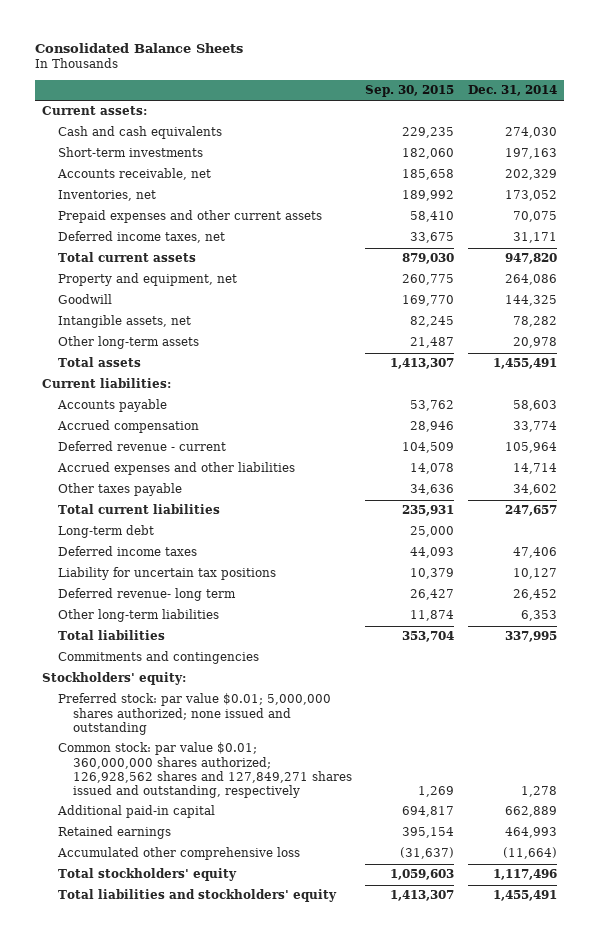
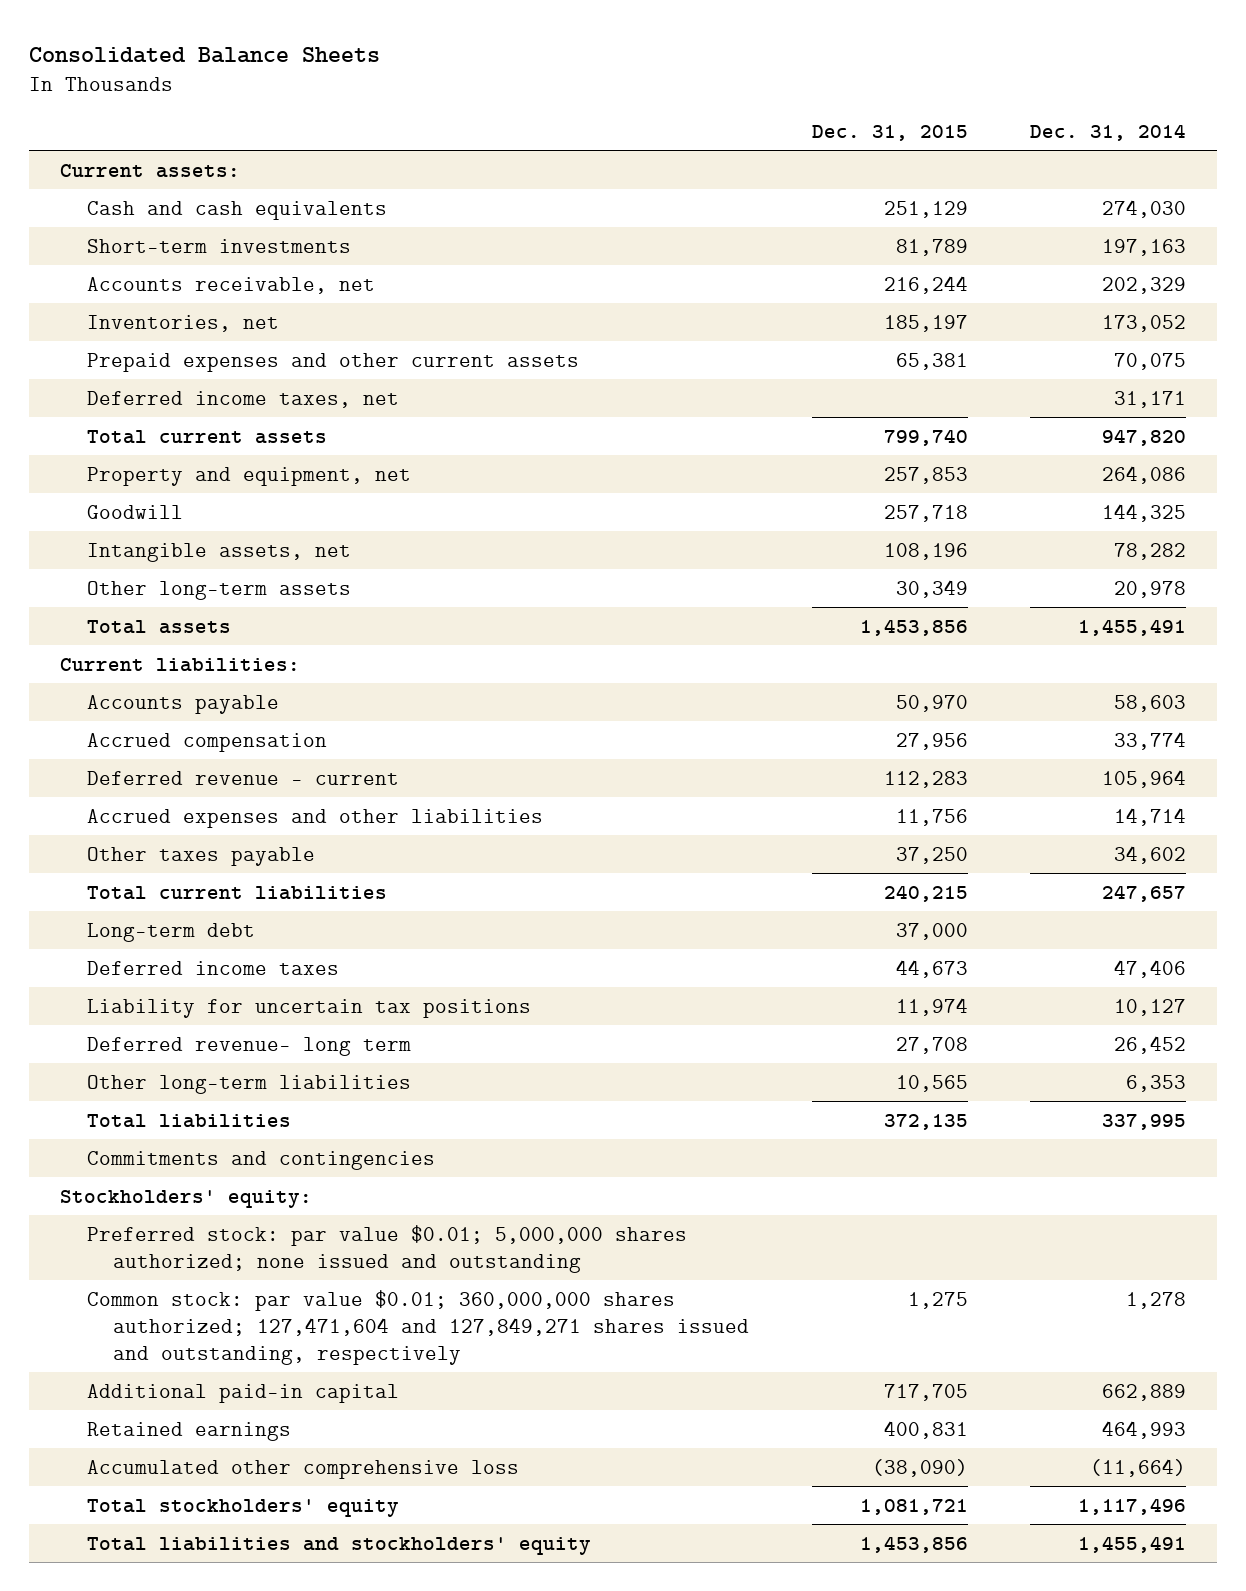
[365,85,455,98] Sep. 30, 2015 -> none
none -> [811,124,968,141] Dec. 31, 2015
[57,742,352,798] Common stock: par value $0.01; 360,000,000 shares authorized; 126,928,562 shares and 127,849,271 shares issued and outstanding, respectively -> [86,1289,750,1365] Common stock: par value $0.01; 360,000,000 shares authorized; 127,471,604 and 127,849,271 shares issued and outstanding, respectively

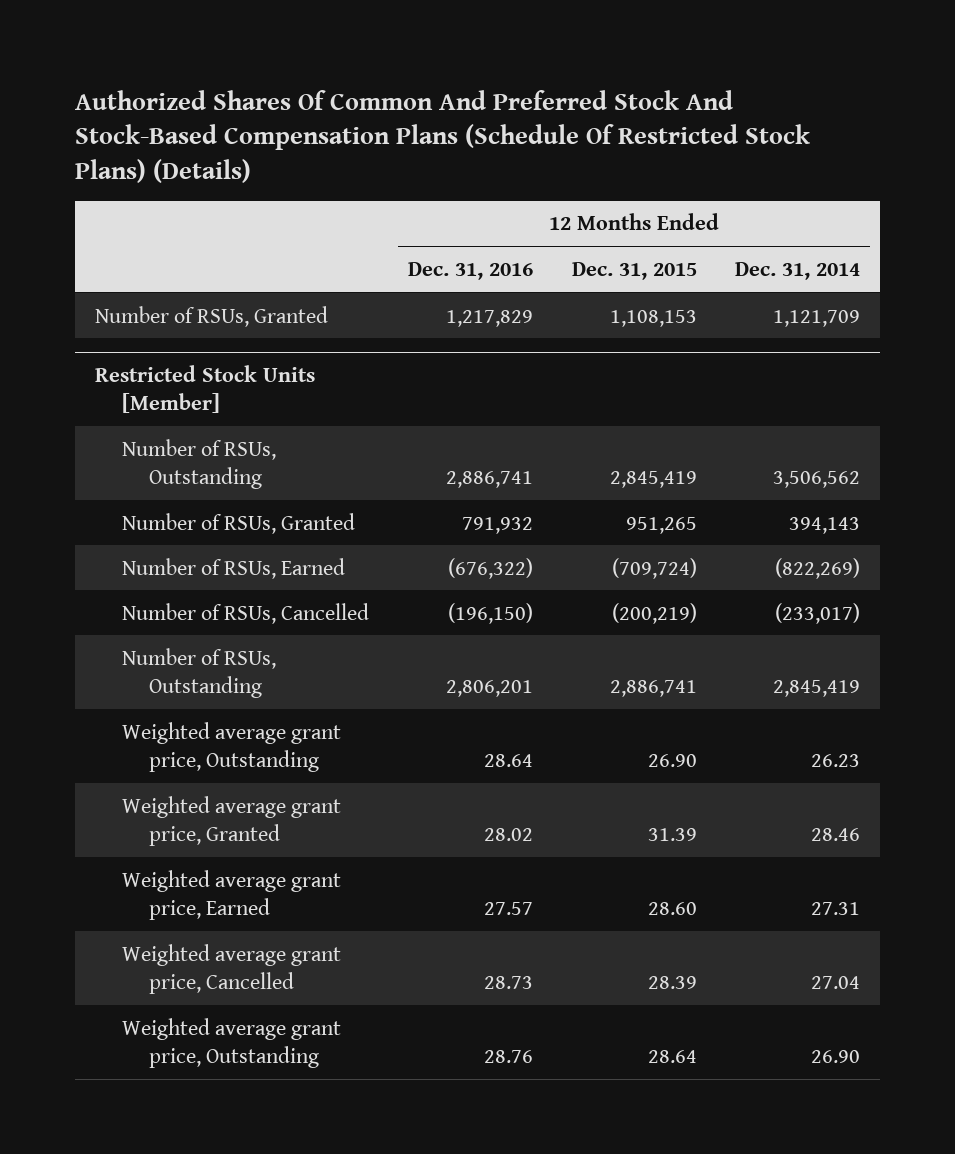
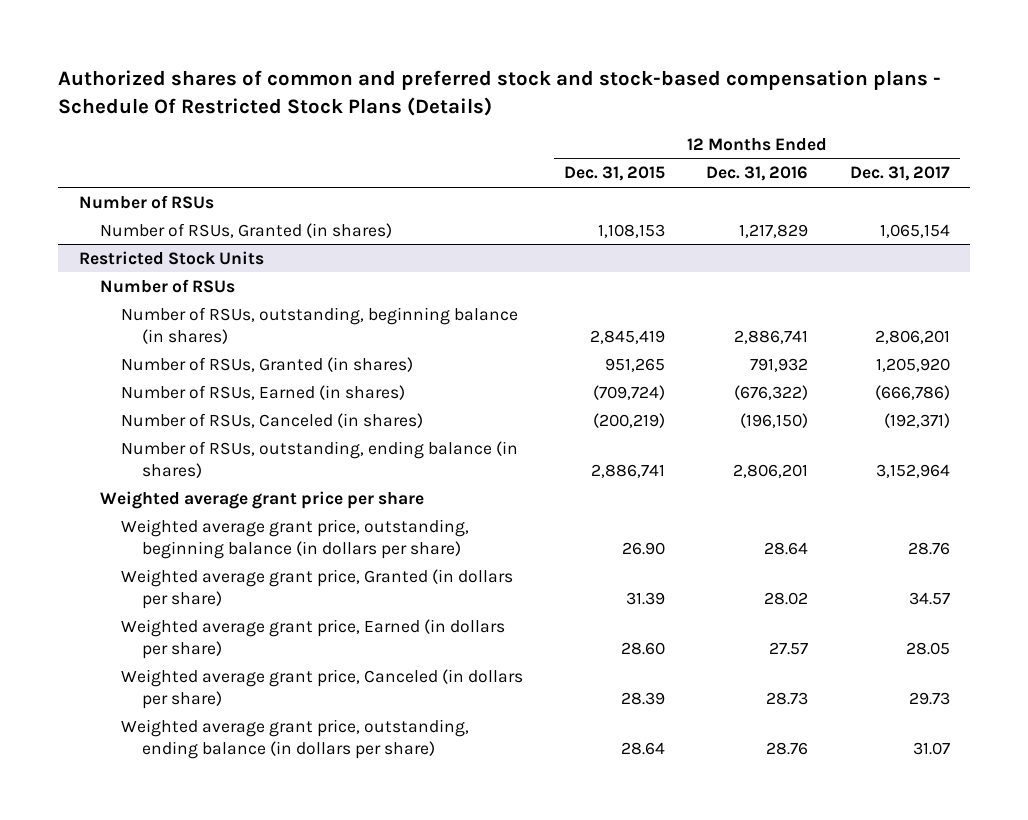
[75,89,811,183] Authorized Shares Of Common And Preferred Stock And Stock-Based Compensation Plans (Schedule Of Restricted Stock Plans) (Details) -> [57,70,941,116] Authorized shares of common and preferred stock and stock-based compensation plans - Schedule Of Restricted Stock Plans (Details)
[735,261,861,280] Dec. 31, 2014 -> none
none -> [849,166,950,182] Dec. 31, 2017
none -> [78,194,214,209] Number of RSUs
[94,305,328,327] Number of RSUs, Granted -> [99,222,392,238] Number of RSUs, Granted (in shares)
[94,364,315,414] Restricted Stock Units [Member] -> [78,250,264,265] Restricted Stock Units
none -> [99,278,235,293] Number of RSUs
[122,438,277,490] Number of RSUs, Outstanding -> [120,306,518,344] Number of RSUs, outstanding, beginning balance (in shares)
[122,512,356,534] Number of RSUs, Granted -> [120,356,413,372] Number of RSUs, Granted (in shares)
[122,557,346,579] Number of RSUs, Earned -> [120,384,405,400] Number of RSUs, Earned (in shares)
[122,602,370,624] Number of RSUs, Cancelled -> [120,412,423,428] Number of RSUs, Canceled (in shares)
[122,647,277,699] Number of RSUs, Outstanding -> [120,440,518,478] Number of RSUs, outstanding, ending balance (in shares)
none -> [99,490,424,509] Weighted average grant price per share
[122,721,342,773] Weighted average grant price, Outstanding -> [120,518,469,559] Weighted average grant price, outstanding, beginning balance (in dollars per share)
[122,795,342,847] Weighted average grant price, Granted -> [120,568,513,609] Weighted average grant price, Granted (in dollars per share)
[122,869,342,921] Weighted average grant price, Earned -> [120,618,505,659] Weighted average grant price, Earned (in dollars per share)
[122,943,342,995] Weighted average grant price, Cancelled -> [120,668,523,709] Weighted average grant price, Canceled (in dollars per share)
[122,1017,342,1069] Weighted average grant price, Outstanding -> [120,718,469,759] Weighted average grant price, outstanding, ending balance (in dollars per share)

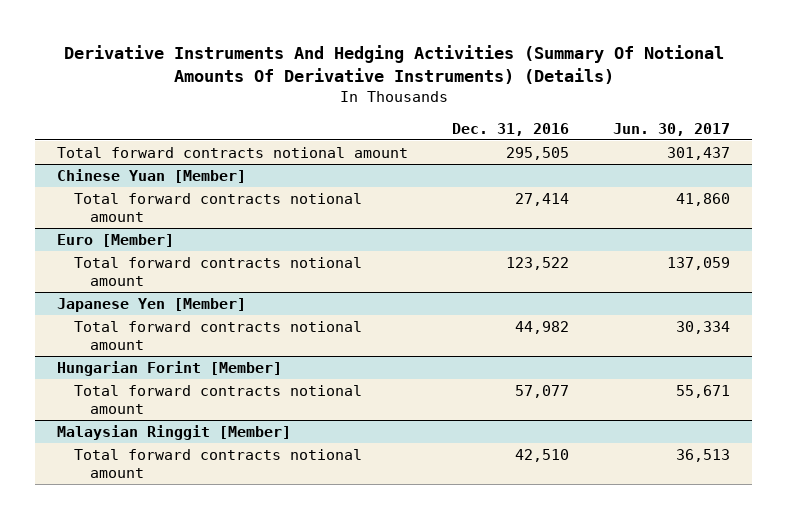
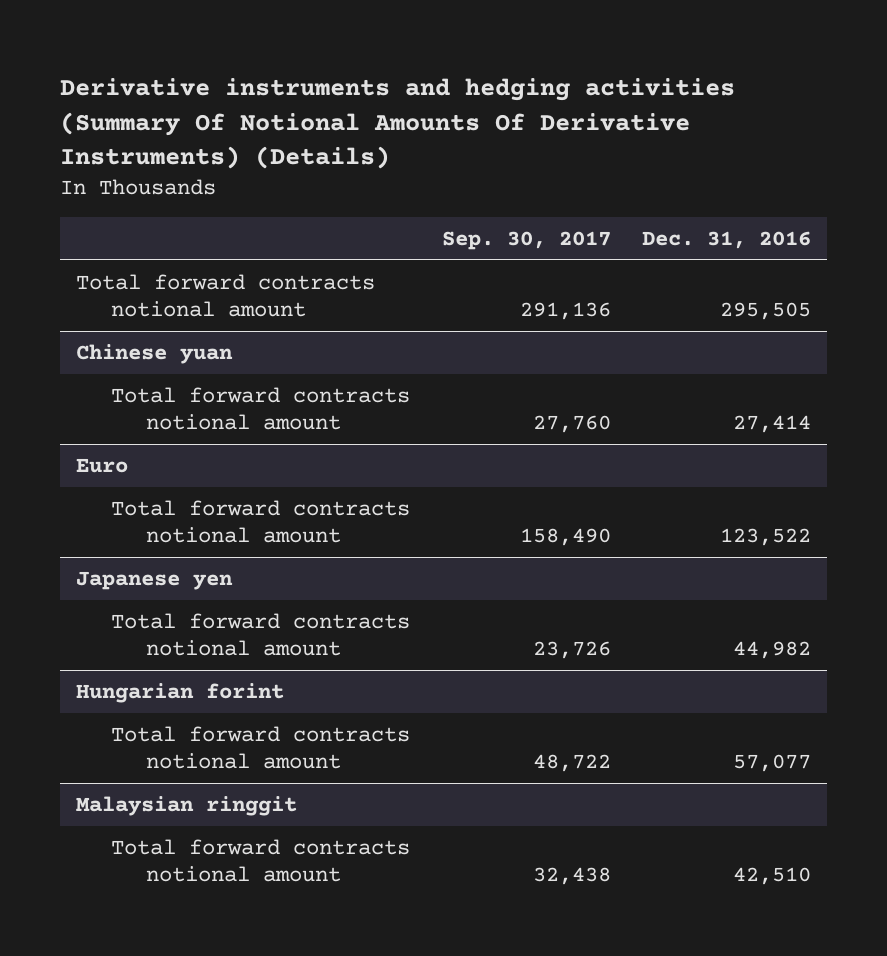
[63,44,724,84] Derivative Instruments And Hedging Activities (Summary Of Notional Amounts Of Derivative Instruments) (Details) -> [60,77,736,170] Derivative instruments and hedging activities (Summary Of Notional Amounts Of Derivative Instruments) (Details)
[613,122,731,136] Jun. 30, 2017 -> none
none -> [441,230,611,250] Sep. 30, 2017
[57,168,247,183] Chinese Yuan [Member] -> [75,343,233,364] Chinese yuan
[57,233,175,247] Euro [Member] -> [75,457,128,473] Euro
[57,297,247,312] Japanese Yen [Member] -> [75,570,233,590] Japanese yen
[57,360,283,376] Hungarian Forint [Member] -> [75,682,284,703] Hungarian forint
[57,424,292,440] Malaysian Ringgit [Member] -> [75,795,297,816] Malaysian ringgit

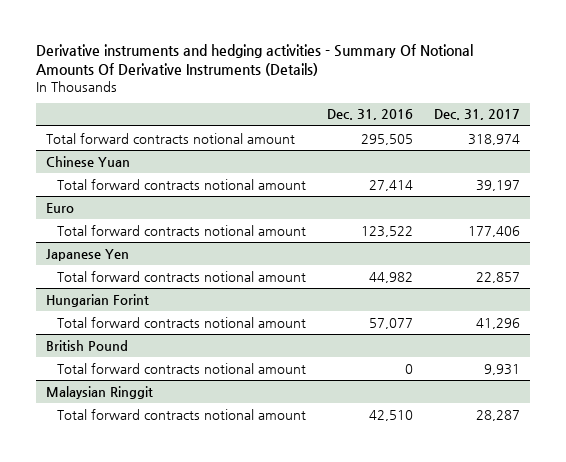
[60,77,736,170] Derivative instruments and hedging activities (Summary Of Notional Amounts Of Derivative Instruments) (Details) -> [35,43,473,77] Derivative instruments and hedging activities - Summary Of Notional Amounts Of Derivative Instruments (Details)
[441,230,611,250] Sep. 30, 2017 -> none
none -> [433,109,520,121] Dec. 31, 2017
[75,343,233,364] Chinese yuan -> [46,155,131,167] Chinese Yuan
[75,570,233,590] Japanese yen -> [46,248,130,261] Japanese Yen
[75,682,284,703] Hungarian forint -> [46,293,150,307] Hungarian Forint
none -> [46,339,129,351] British Pound
none -> [56,362,306,374] Total forward contracts notional amount
[75,795,297,816] Malaysian ringgit -> [46,385,154,399] Malaysian Ringgit

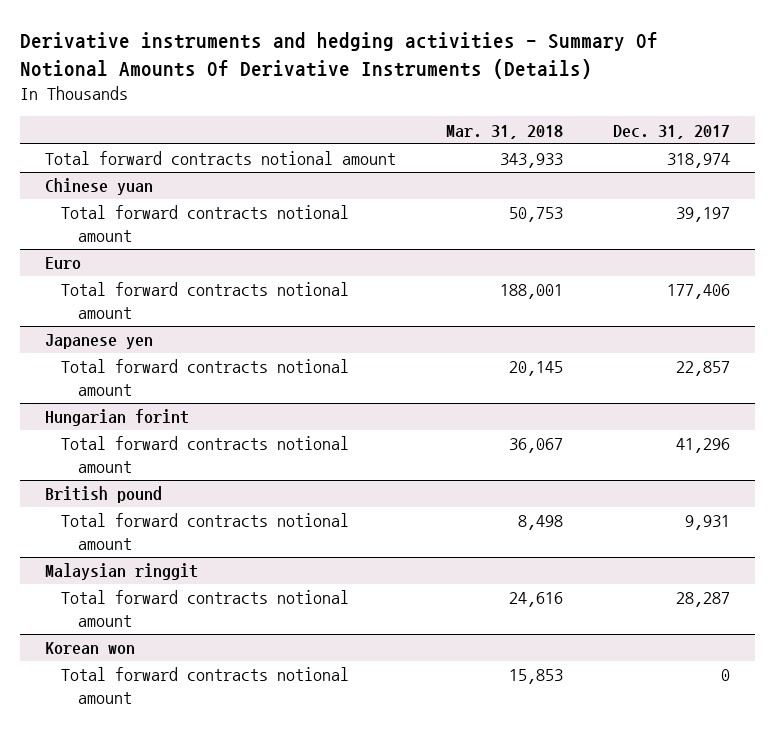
[326,109,413,121] Dec. 31, 2016 -> none
none -> [445,124,563,139] Mar. 31, 2018
[46,155,131,167] Chinese Yuan -> [44,178,153,196] Chinese yuan
[46,248,130,261] Japanese Yen -> [44,334,153,350] Japanese yen
[46,293,150,307] Hungarian Forint -> [44,409,189,427] Hungarian forint
[46,339,129,351] British Pound -> [44,486,162,504] British pound
[46,385,154,399] Malaysian Ringgit -> [44,563,198,581] Malaysian ringgit
none -> [44,642,135,655] Korean won
none -> [61,667,350,705] Total forward contracts notional amount

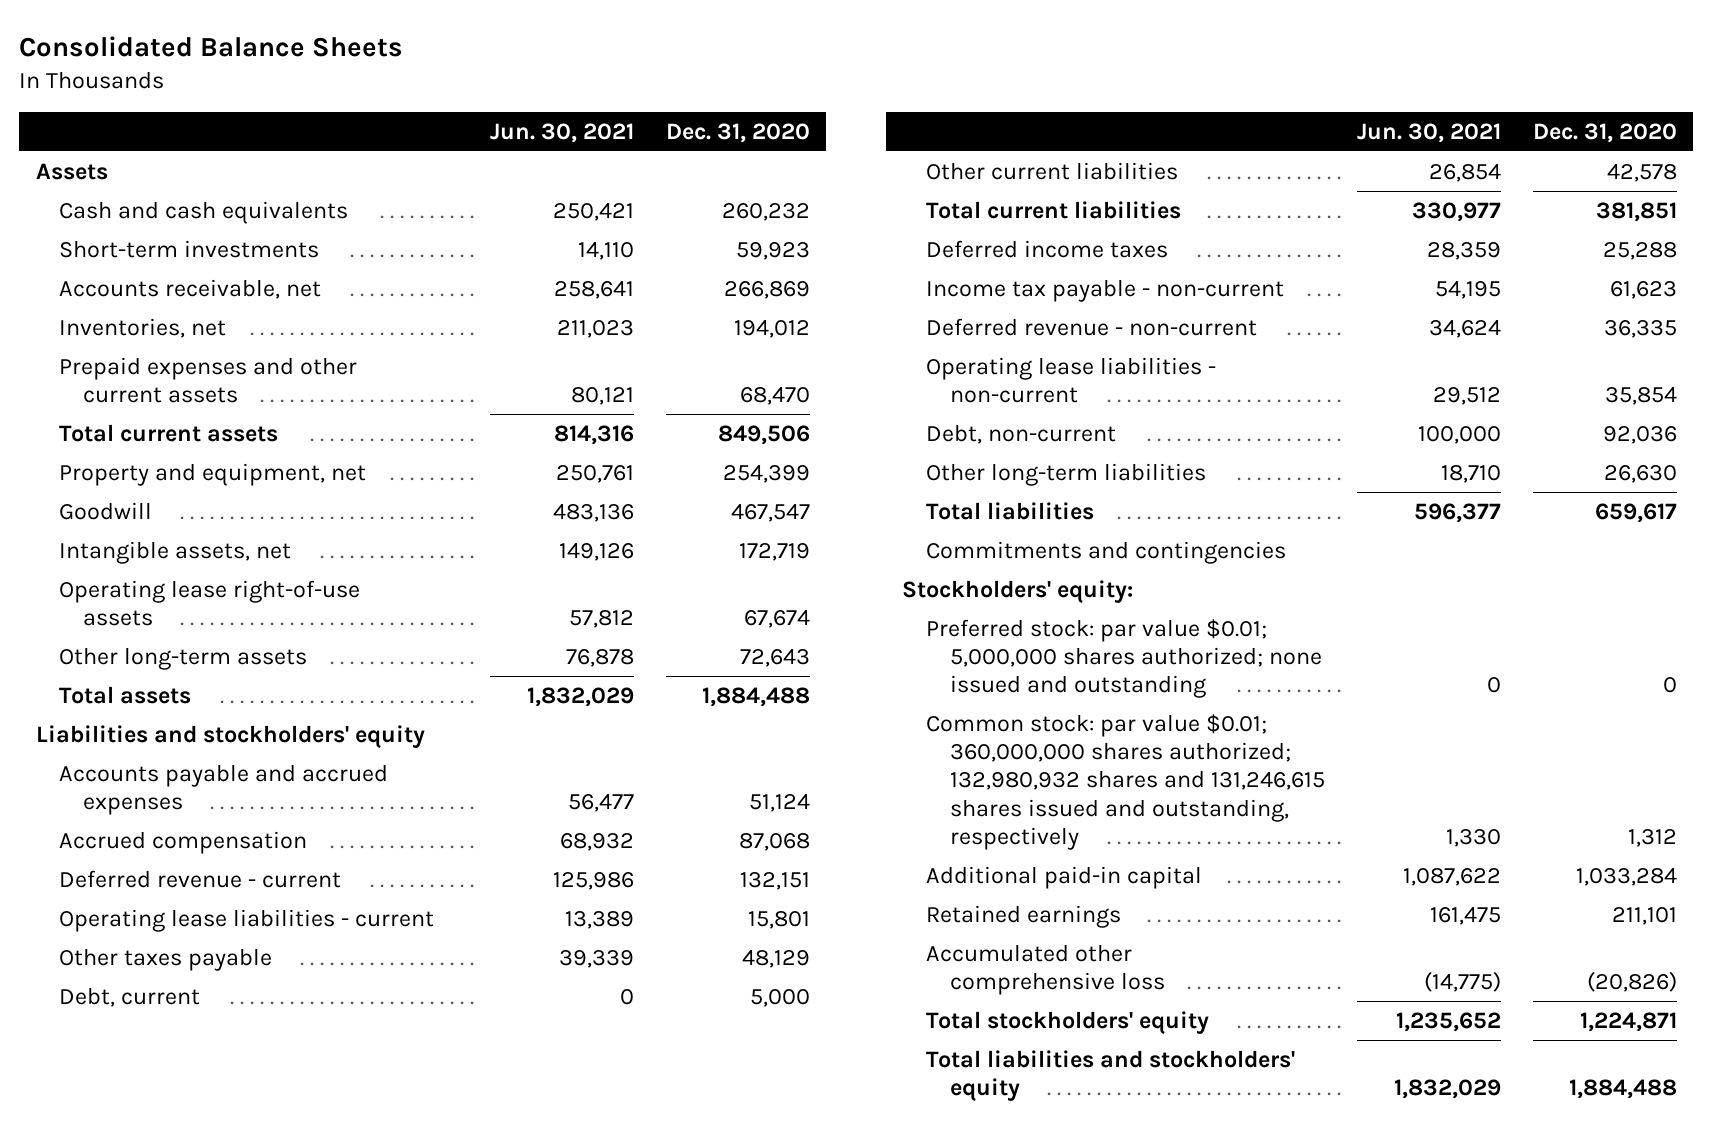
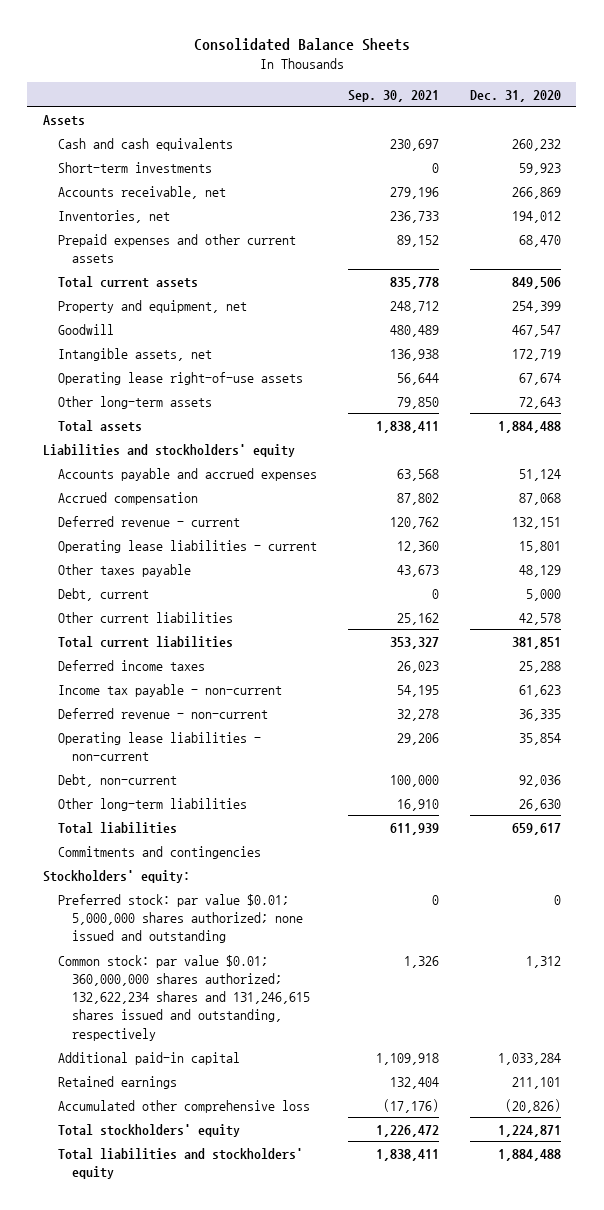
[490,122,635,143] Jun. 30, 2021 -> none
none -> [347,89,439,102] Sep. 30, 2021
[925,713,1325,850] Common stock: par value $0.01; 360,000,000 shares authorized; 132,980,932 shares and 131,246,615 shares issued and outstanding, respectively -> [57,954,311,1041] Common stock: par value $0.01; 360,000,000 shares authorized; 132,622,234 shares and 131,246,615 shares issued and outstanding, respectively

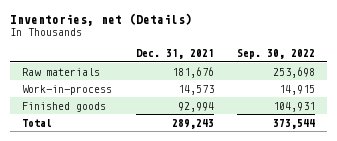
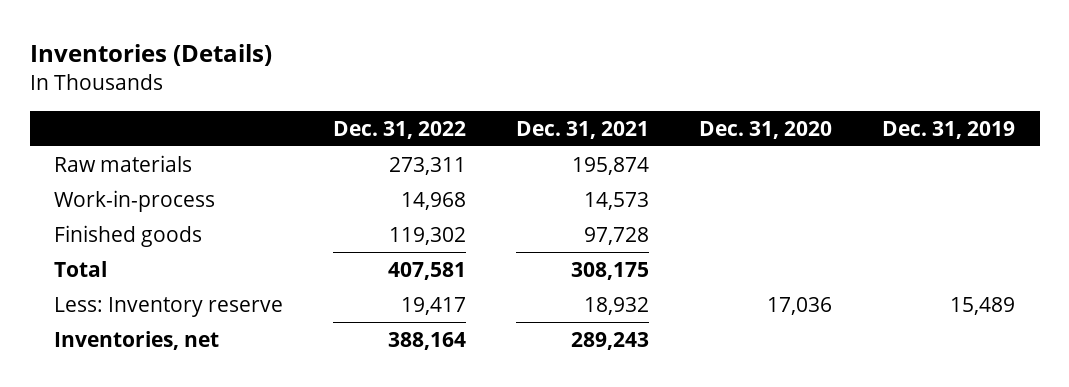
[10,12,193,26] Inventories, net (Details) -> [29,43,272,66] Inventories (Details)
[237,48,316,59] Sep. 30, 2022 -> none
none -> [333,120,467,139] Dec. 31, 2022
none -> [698,120,832,139] Dec. 31, 2020
none -> [881,120,1015,139] Dec. 31, 2019
[171,66,214,78] 181,676 -> [572,156,650,175] 195,874
[177,101,214,112] 92,994 -> [584,226,650,245] 97,728
[171,118,214,129] 289,243 -> [571,261,650,280] 308,175
none -> [54,296,284,317] Less: Inventory reserve
none -> [54,330,220,350] Inventories, net

